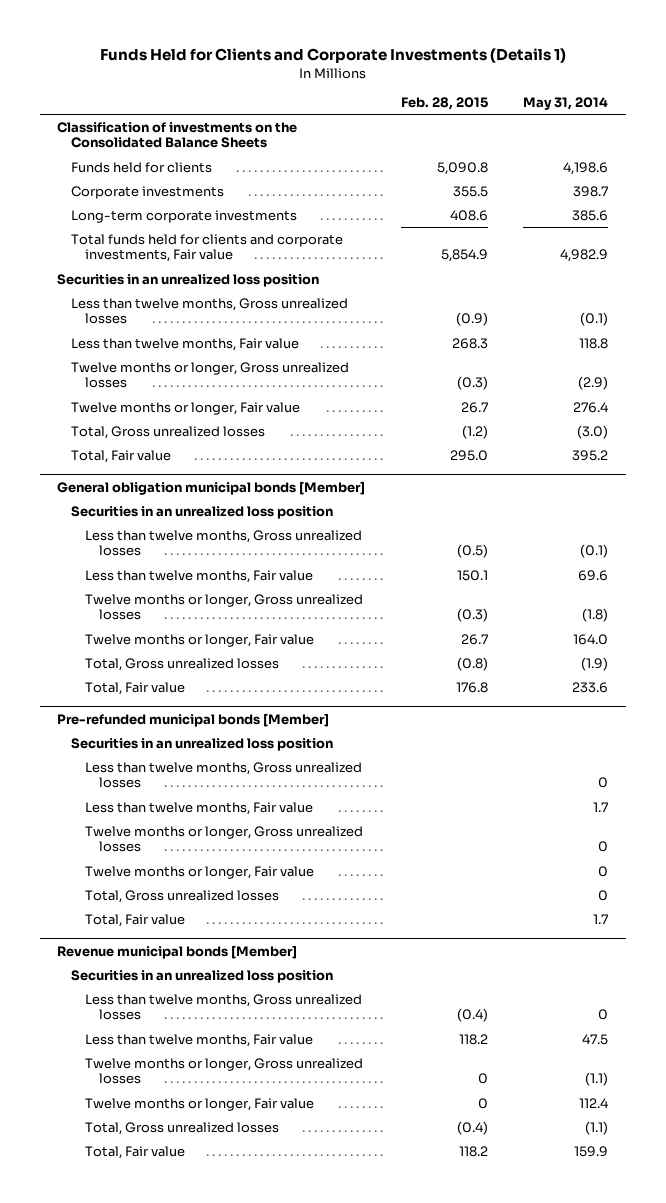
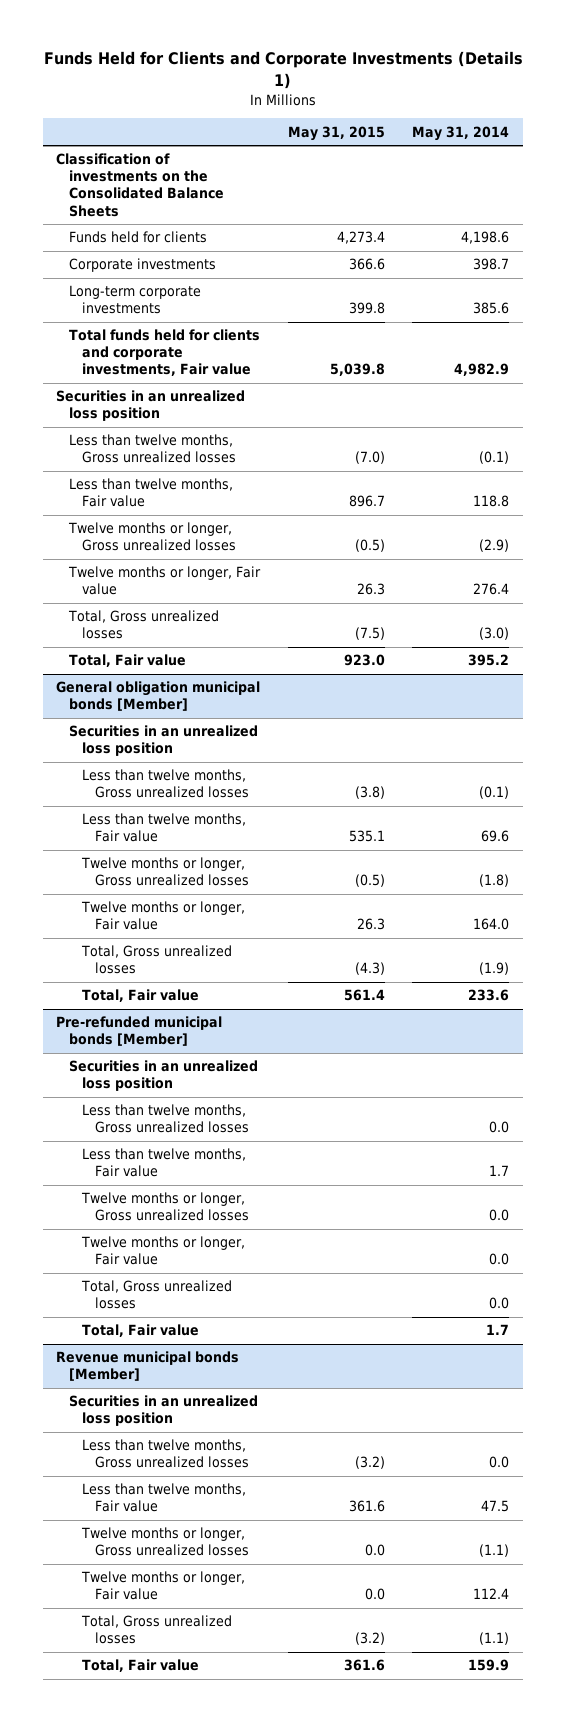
[400,97,488,111] Feb. 28, 2015 -> none
none -> [287,125,385,141] May 31, 2015
[598,777,609,789] 0 -> [489,1121,510,1134] 0.0
[598,841,609,853] 0 -> [489,1209,510,1222] 0.0
[598,865,609,877] 0 -> [489,1253,510,1266] 0.0
[598,889,609,901] 0 -> [489,1297,510,1310] 0.0
[598,1009,609,1021] 0 -> [489,1456,510,1469] 0.0

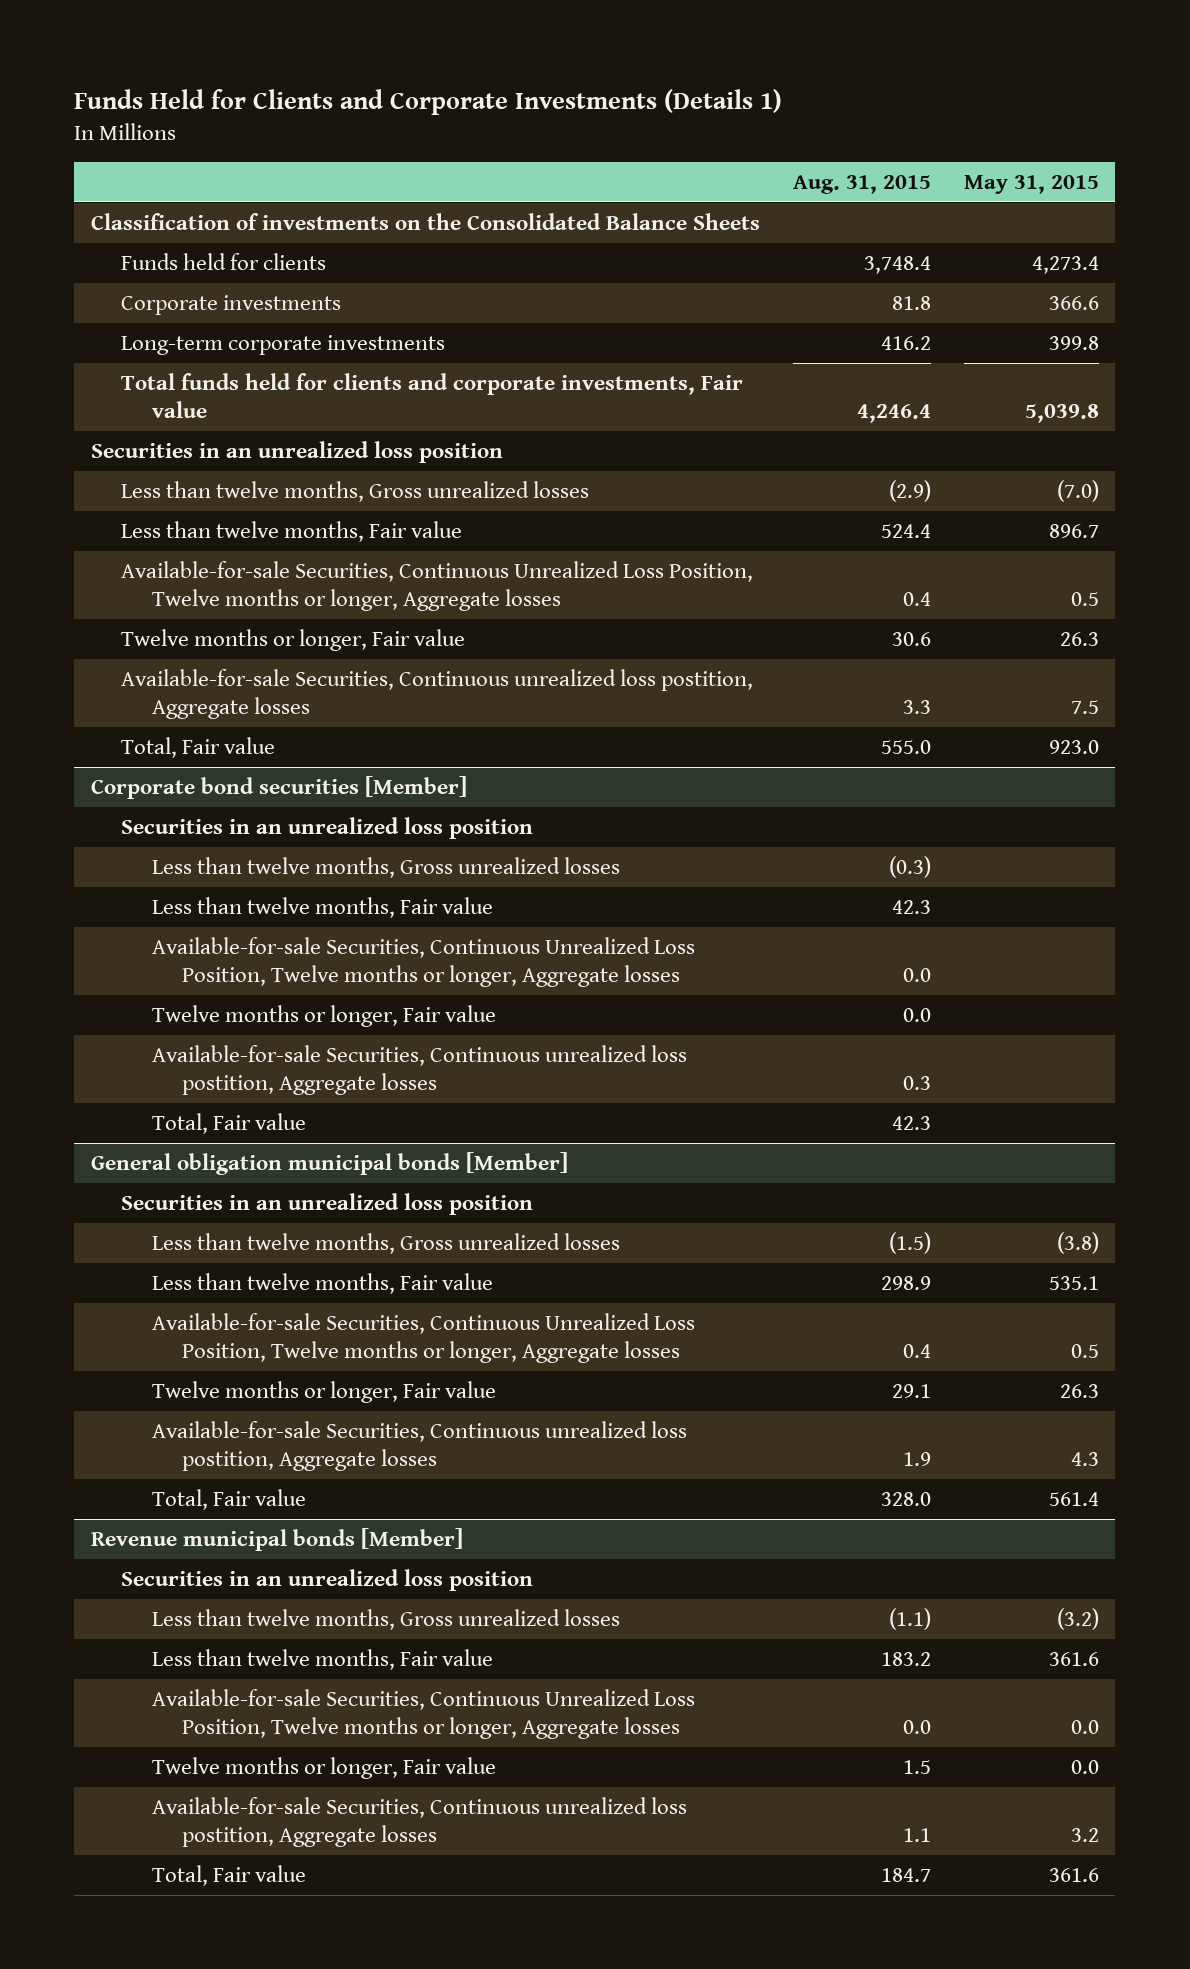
[412,125,510,141] May 31, 2014 -> none
none -> [792,174,931,194] Aug. 31, 2015
[68,522,236,552] Twelve months or longer, Gross unrealized losses -> [121,560,754,612] Available-for-sale Securities, Continuous Unrealized Loss Position, Twelve months or longer, Aggregate losses
[354,539,385,553] (0.5) -> [1070,592,1099,607] 0.5
[68,610,220,640] Total, Gross unrealized losses -> none
none -> [121,668,754,720] Available-for-sale Securities, Continuous unrealized loss postition, Aggregate losses
none -> [90,775,467,799] Corporate bond securities [Member]
none -> [121,816,534,839] Securities in an unrealized loss position
none -> [151,856,620,878] Less than twelve months, Gross unrealized losses
none -> [151,896,493,918] Less than twelve months, Fair value
none -> [151,936,695,988] Available-for-sale Securities, Continuous Unrealized Loss Position, Twelve months or longer, Aggregate losses
none -> [151,1004,496,1027] Twelve months or longer, Fair value
none -> [151,1044,687,1096] Available-for-sale Securities, Continuous unrealized loss postition, Aggregate losses
none -> [151,1112,306,1134] Total, Fair value
[80,857,249,887] Twelve months or longer, Gross unrealized losses -> [151,1312,695,1364] Available-for-sale Securities, Continuous Unrealized Loss Position, Twelve months or longer, Aggregate losses
[354,874,385,888] (0.5) -> [1070,1344,1099,1359] 0.5
[80,945,232,975] Total, Gross unrealized losses -> none
none -> [151,1420,687,1472] Available-for-sale Securities, Continuous unrealized loss postition, Aggregate losses
[56,1016,223,1047] Pre-refunded municipal bonds [Member] -> none
[69,1060,259,1092] Securities in an unrealized loss position -> none
[81,1104,249,1134] Less than twelve months, Gross unrealized losses -> none
[81,1148,246,1178] Less than twelve months, Fair value -> none
[80,1192,249,1222] Twelve months or longer, Gross unrealized losses -> none
[80,1236,245,1266] Twelve months or longer, Fair value -> none
[80,1280,232,1310] Total, Gross unrealized losses -> none
[81,1324,199,1338] Total, Fair value -> none
[80,1527,249,1557] Twelve months or longer, Gross unrealized losses -> [151,1688,695,1740] Available-for-sale Securities, Continuous Unrealized Loss Position, Twelve months or longer, Aggregate losses
[80,1615,232,1645] Total, Gross unrealized losses -> none
none -> [151,1796,687,1848] Available-for-sale Securities, Continuous unrealized loss postition, Aggregate losses

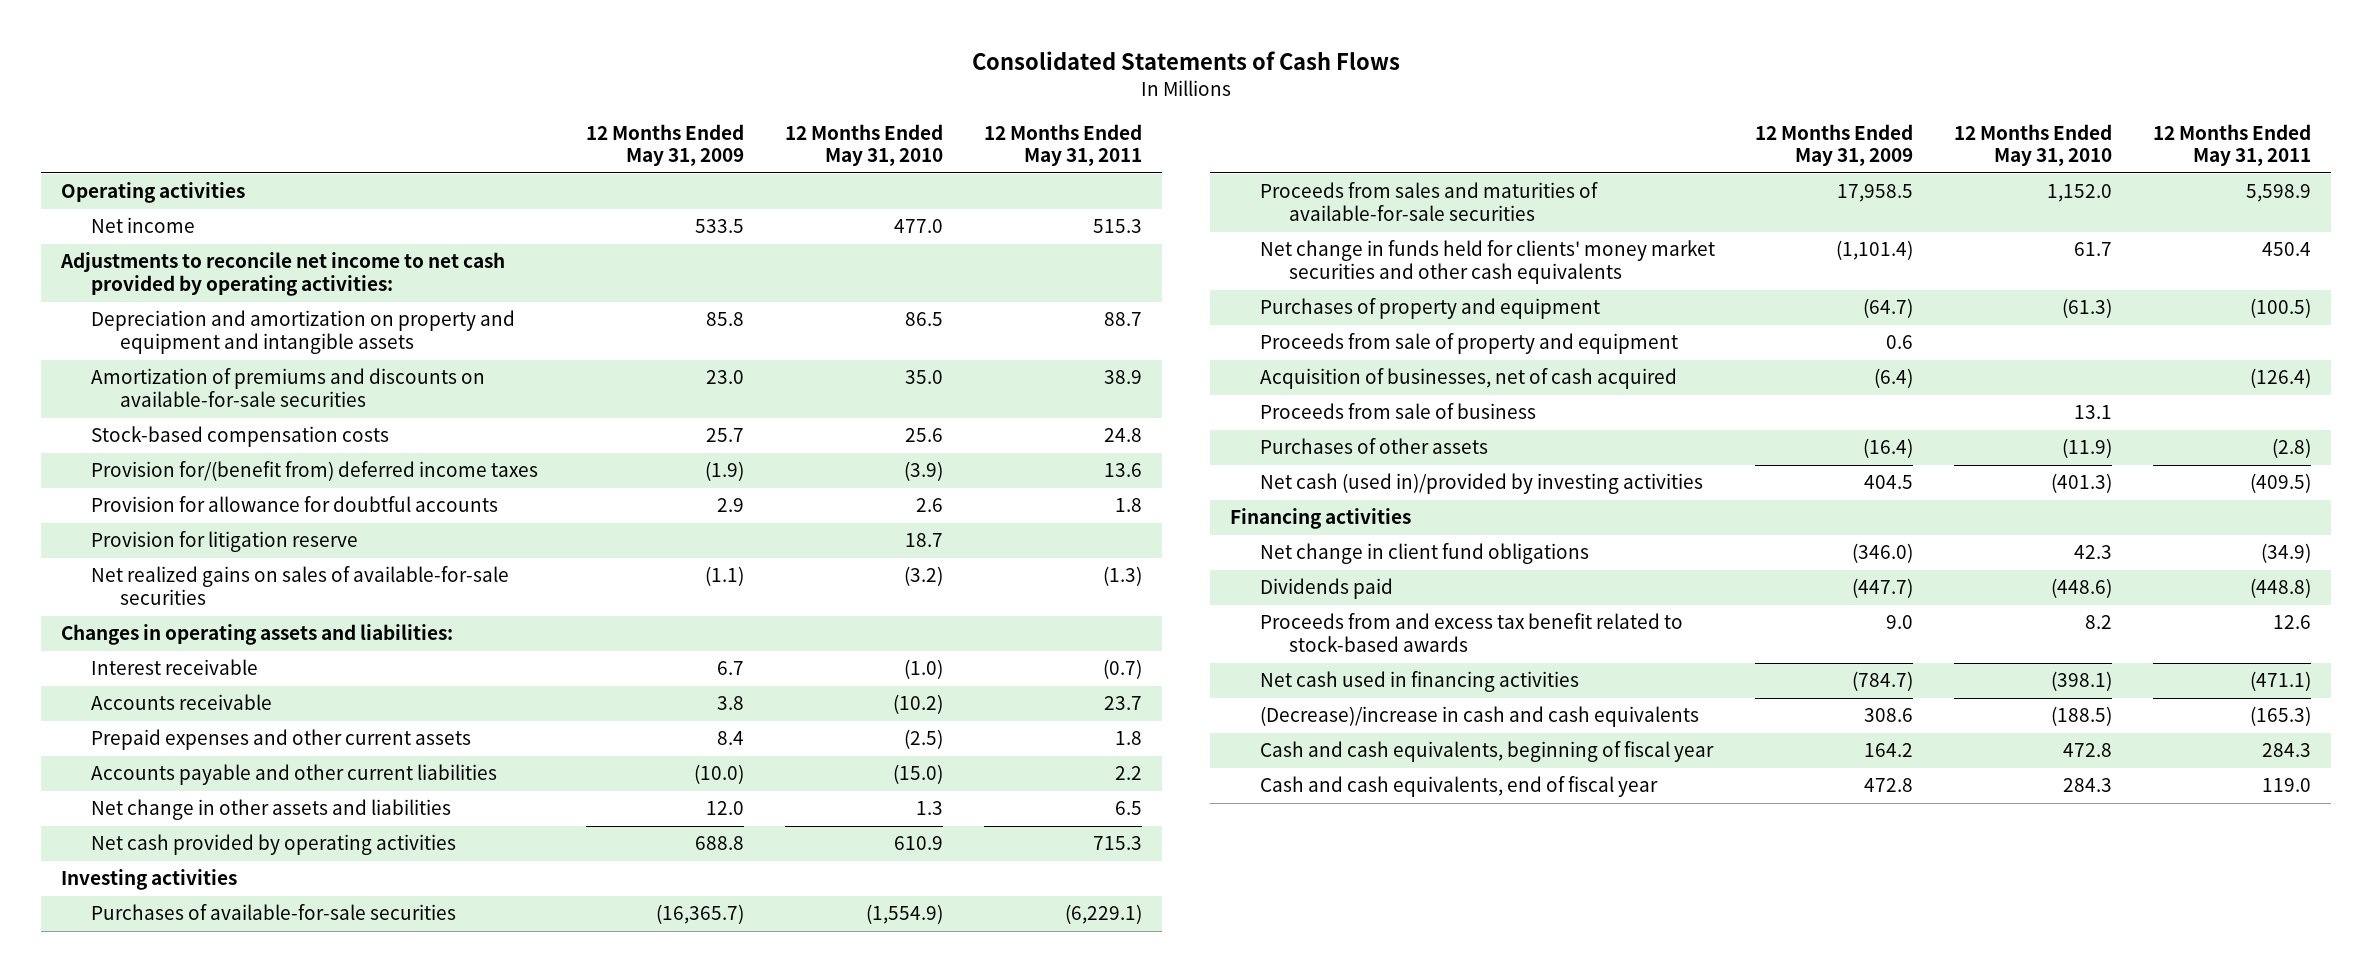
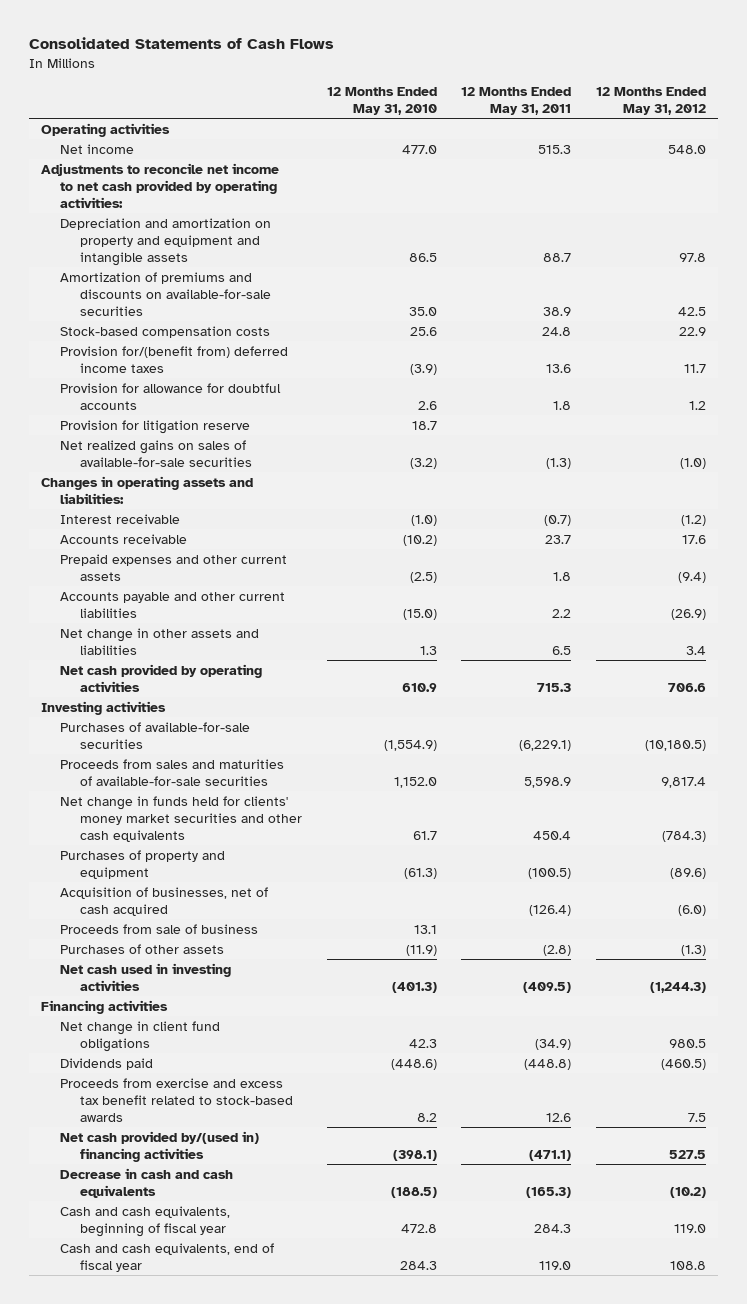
[586,123,745,167] 12 Months Ended May 31, 2009 -> none
none -> [595,86,706,115] 12 Months Ended May 31, 2012
[1259,333,1678,355] Proceeds from sale of property and equipment -> none
[1259,473,1703,495] Net cash (used in)/provided by investing activities -> [60,962,232,991] Net cash used in investing activities
[1259,613,1683,653] Proceeds from and excess tax benefit related to stock-based awards -> [60,1077,294,1122] Proceeds from exercise and excess tax benefit related to stock-based awards
[1259,671,1579,693] Net cash used in financing activities -> [60,1130,260,1162] Net cash provided by/(used in) financing activities
[1259,706,1699,728] (Decrease)/increase in cash and cash equivalents -> [60,1167,234,1198] Decrease in cash and cash equivalents

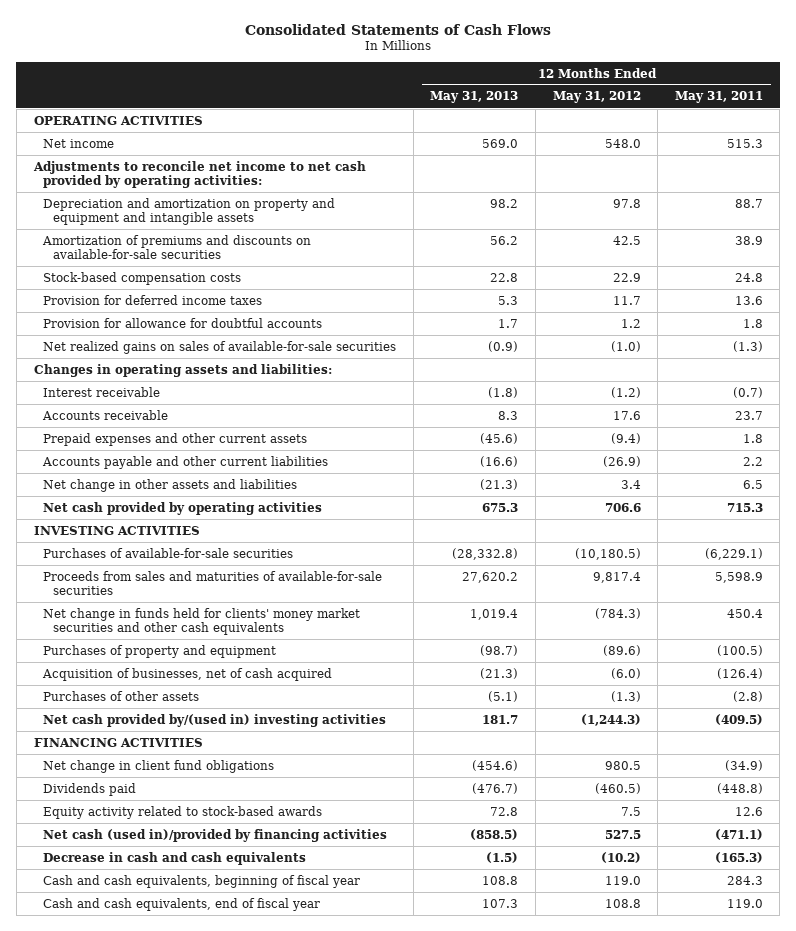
[326,86,437,115] 12 Months Ended May 31, 2010 -> none
none -> [430,91,519,104] May 31, 2013
[40,122,170,137] Operating activities -> [33,115,203,125] OPERATING ACTIVITIES
[60,345,289,373] Provision for/(benefit from) deferred income taxes -> [43,294,263,305] Provision for deferred income taxes
[60,419,251,434] Provision for litigation reserve -> none
[40,700,166,715] Investing activities -> [33,525,200,535] INVESTING ACTIVITIES
[60,923,259,934] Proceeds from sale of business -> none
[60,962,232,991] Net cash used in investing activities -> [43,713,387,727] Net cash provided by/(used in) investing activities
[40,999,168,1014] Financing activities -> [33,737,203,747] FINANCING ACTIVITIES
[60,1077,294,1122] Proceeds from exercise and excess tax benefit related to stock-based awards -> [43,805,323,819] Equity activity related to stock-based awards
[60,1130,260,1162] Net cash provided by/(used in) financing activities -> [43,828,388,842] Net cash (used in)/provided by financing activities

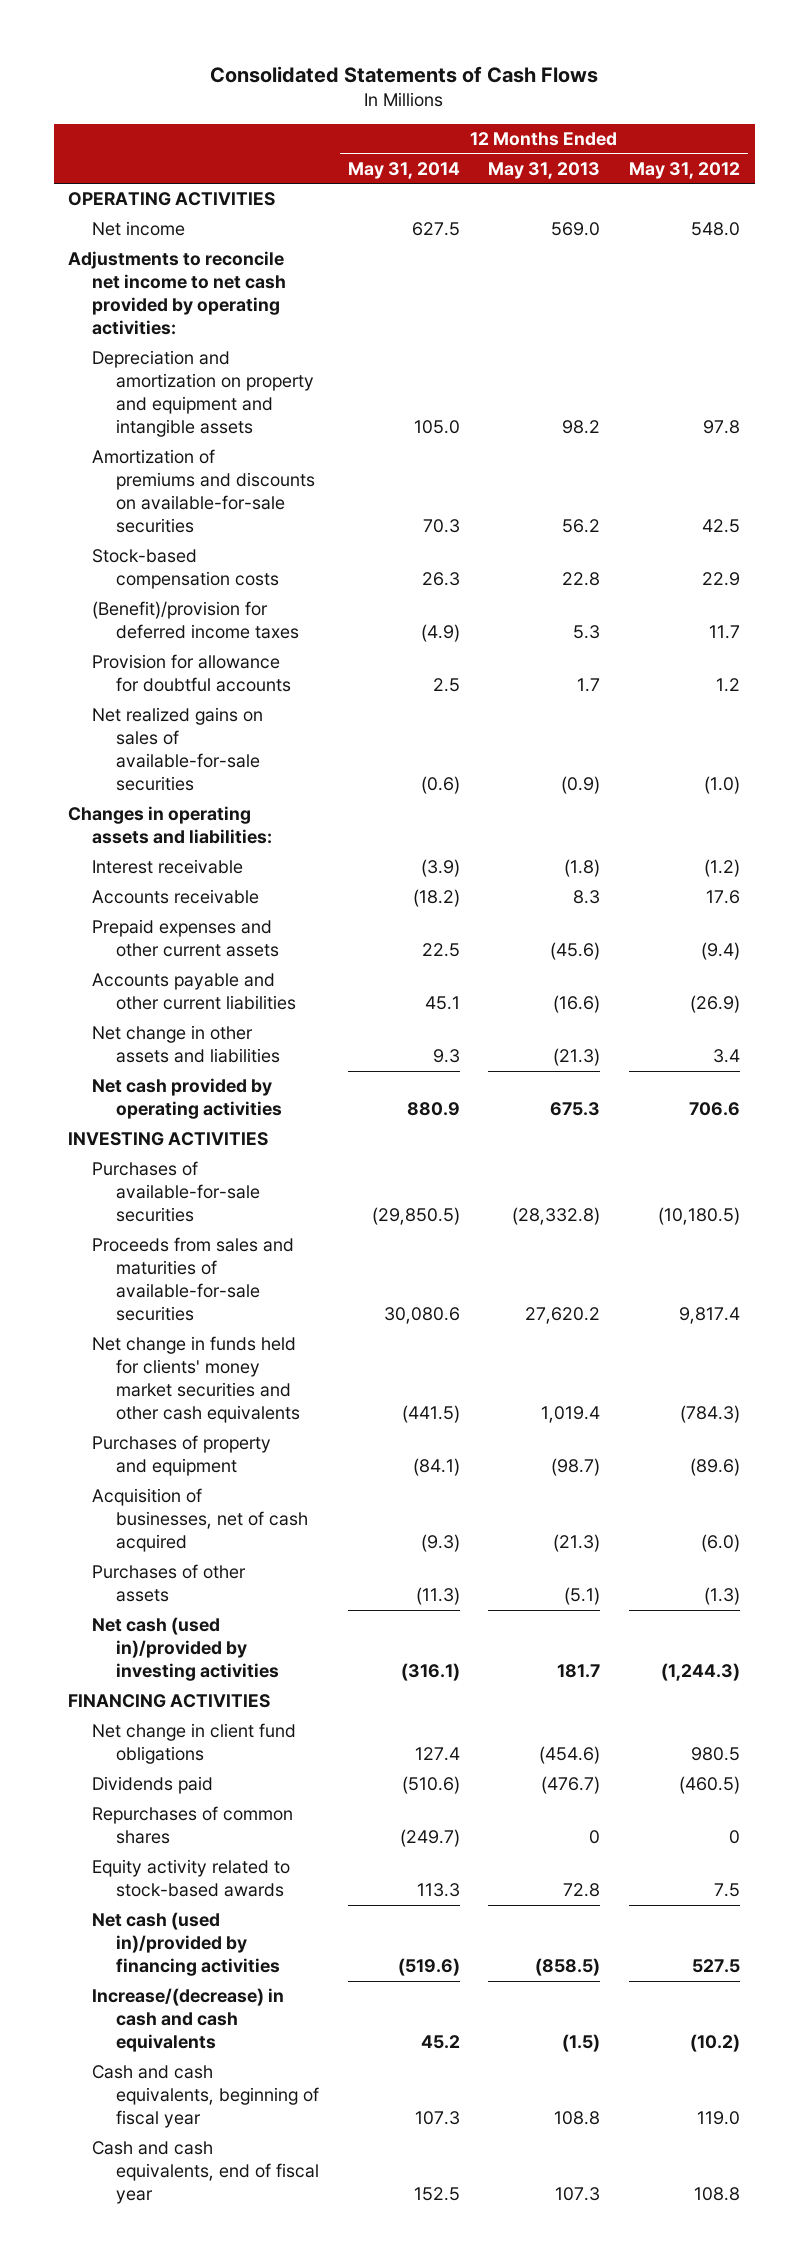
[674,91,763,104] May 31, 2011 -> none
none -> [347,161,460,179] May 31, 2014
[43,294,263,305] Provision for deferred income taxes -> [91,601,299,640] (Benefit)/provision for deferred income taxes
[43,713,387,727] Net cash provided by/(used in) investing activities -> [91,1617,279,1682] Net cash (used in)/provided by investing activities
none -> [91,1806,293,1845] Repurchases of common shares
[43,851,307,865] Decrease in cash and cash equivalents -> [91,1988,284,2053] Increase/(decrease) in cash and cash equivalents

